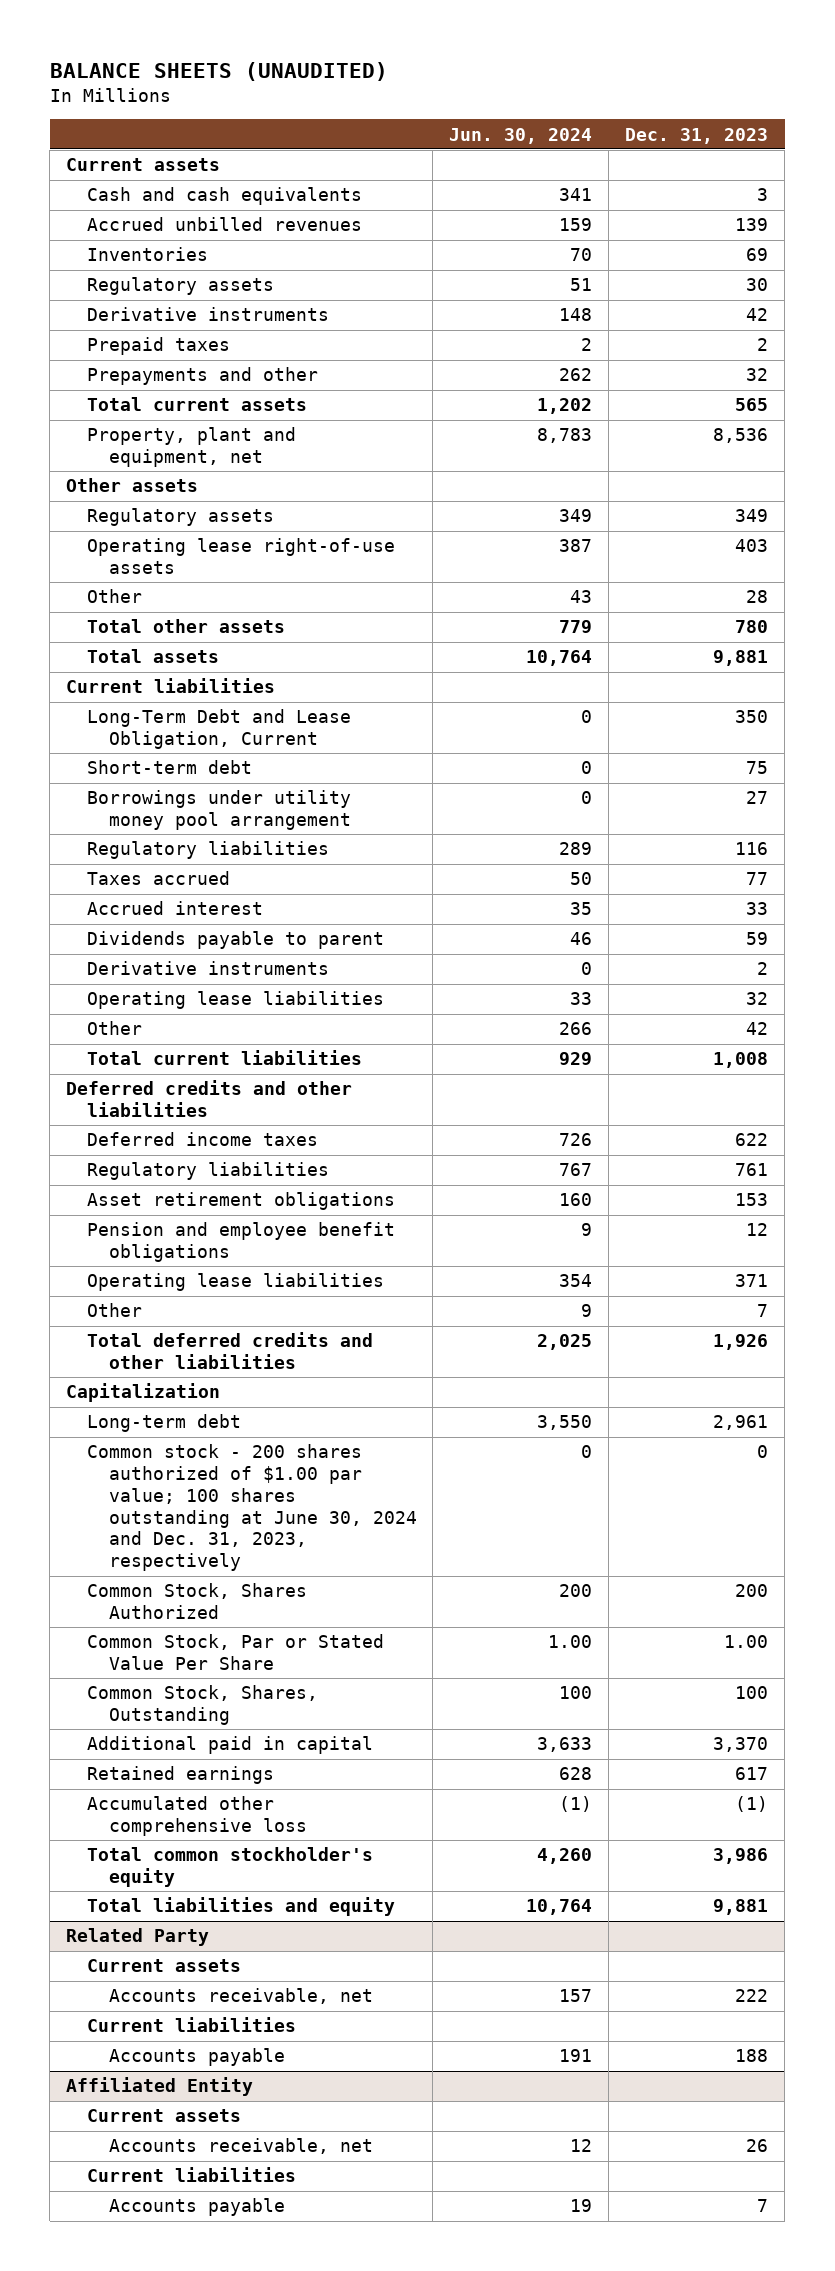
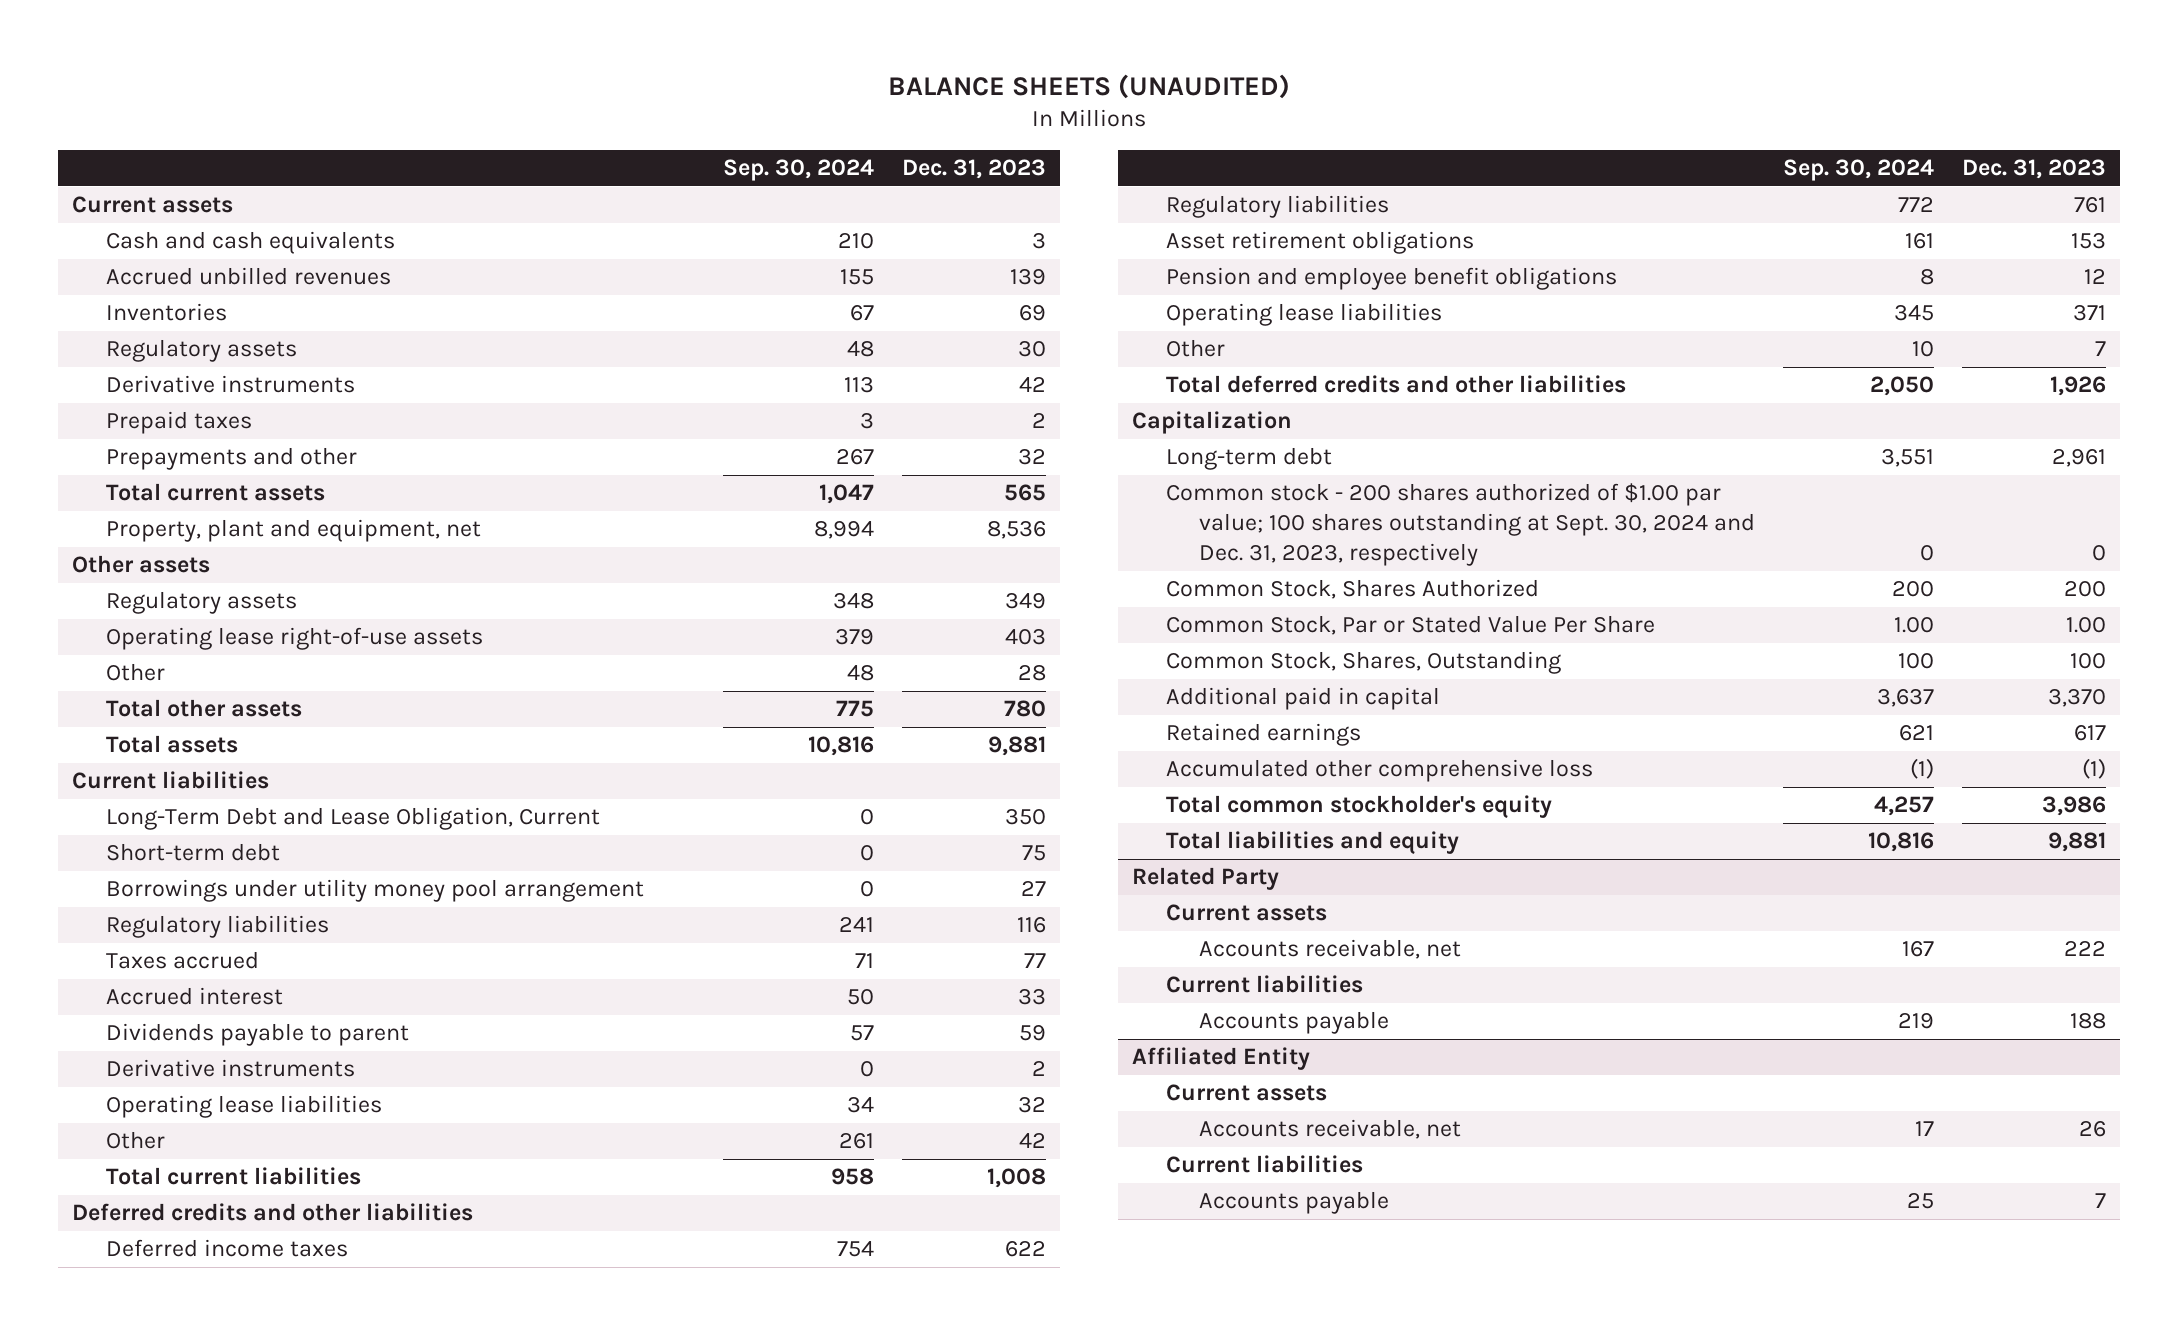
[449,127,593,144] Jun. 30, 2024 -> none
none -> [723,159,875,182] Sep. 30, 2024
[87,1444,417,1572] Common stock - 200 shares authorized of $1.00 par value; 100 shares outstanding at June 30, 2024 and Dec. 31, 2023, respectively -> [1165,483,1756,566] Common stock - 200 shares authorized of $1.00 par value; 100 shares outstanding at Sept. 30, 2024 and Dec. 31, 2023, respectively

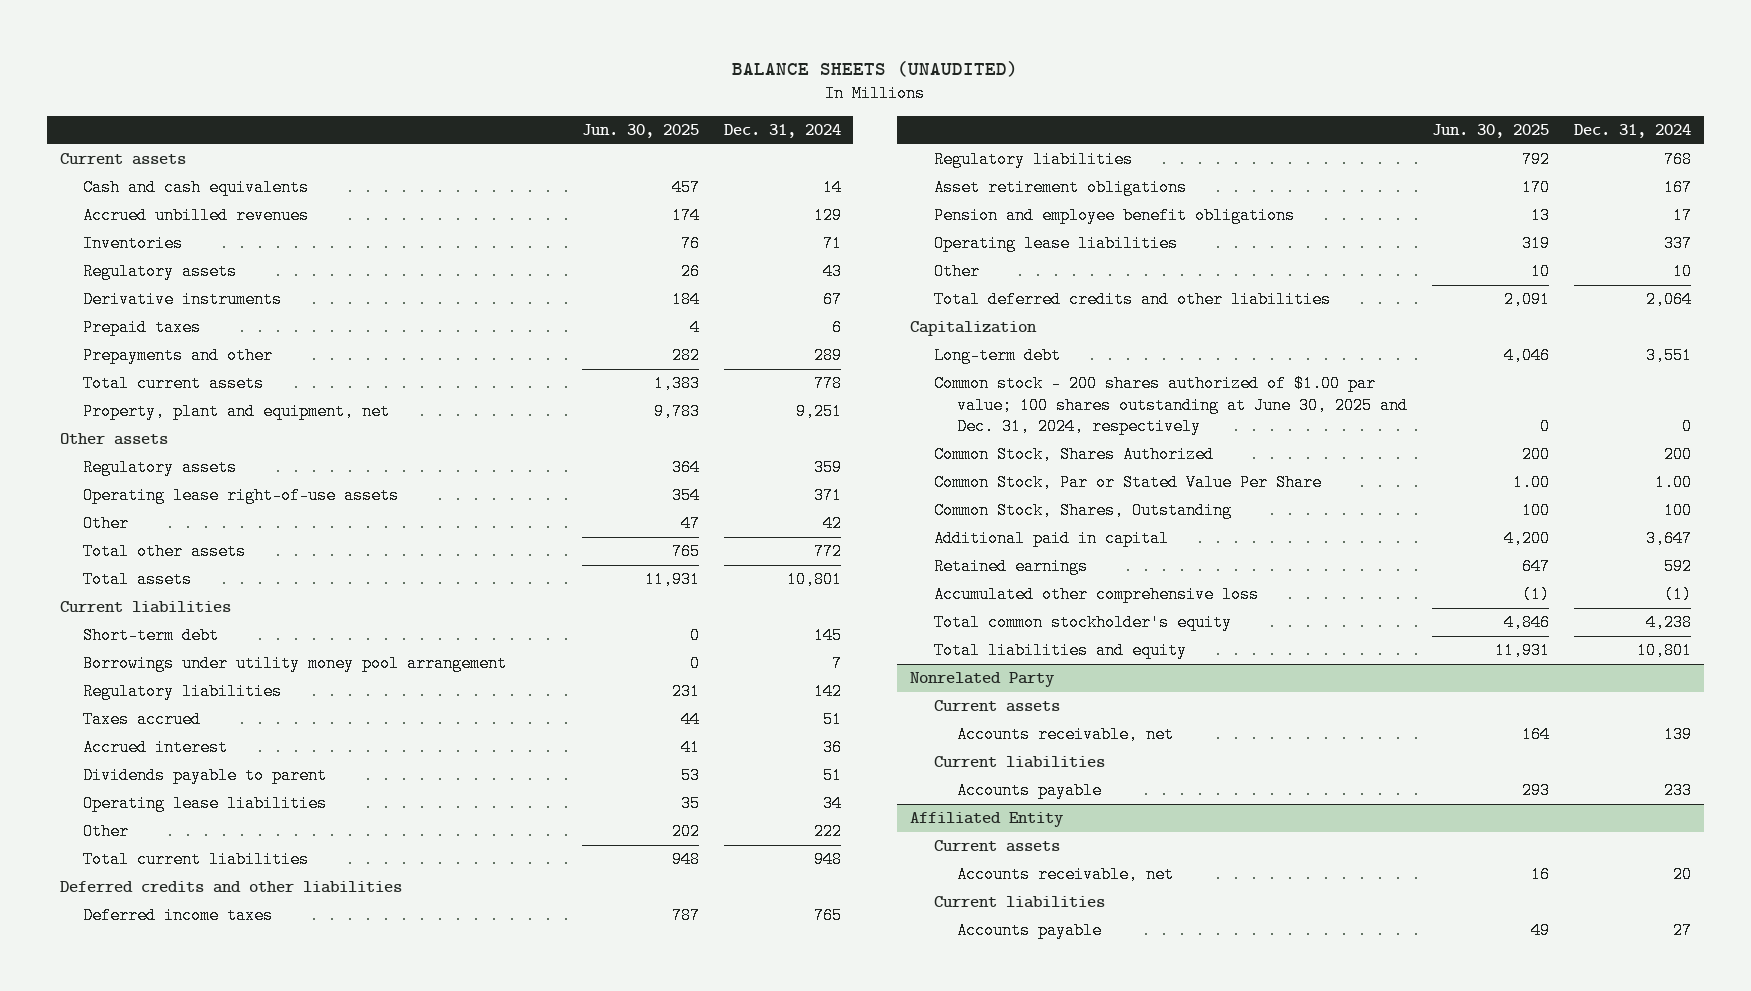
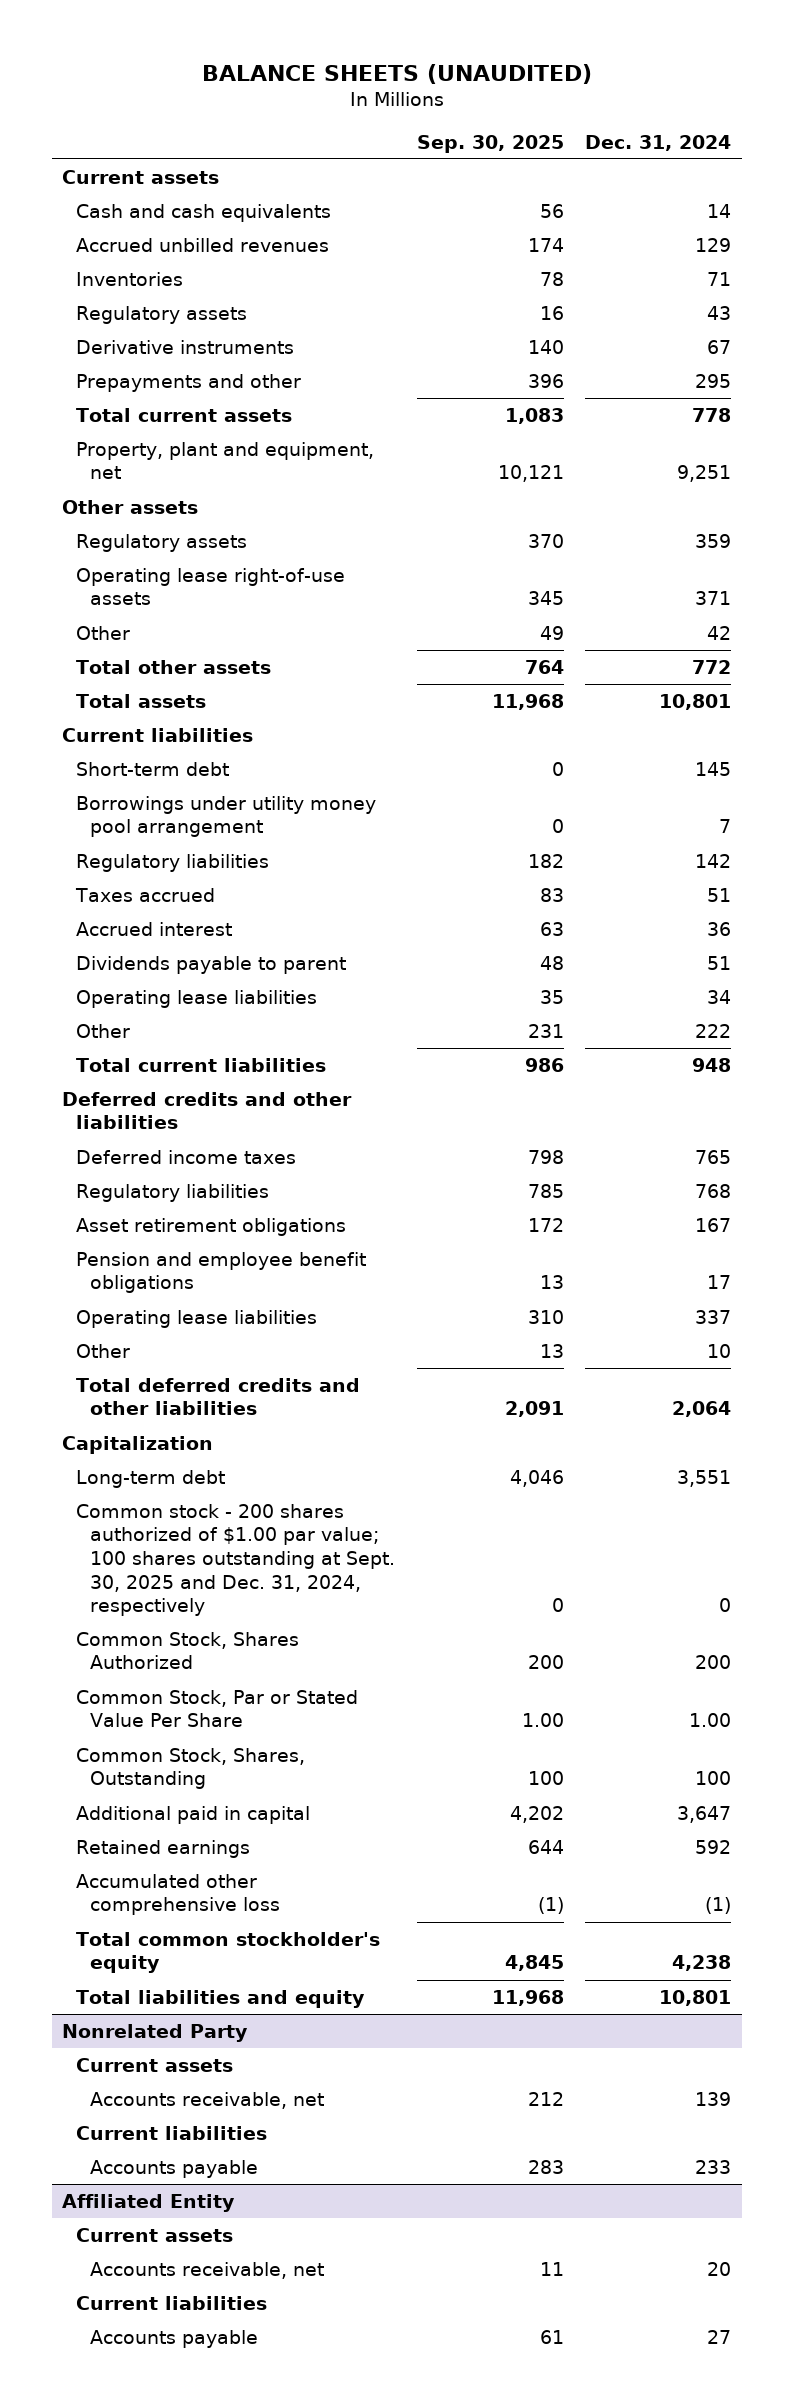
[582,124,700,139] Jun. 30, 2025 -> none
none -> [416,134,564,153] Sep. 30, 2025
[83,319,202,337] Prepaid taxes -> none
[813,347,842,365] 289 -> [695,373,732,388] 295
[933,375,1409,436] Common stock - 200 shares authorized of $1.00 par value; 100 shares outstanding at June 30, 2025 and Dec. 31, 2024, respectively -> [76,1503,396,1617] Common stock - 200 shares authorized of $1.00 par value; 100 shares outstanding at Sept. 30, 2025 and Dec. 31, 2024, respectively

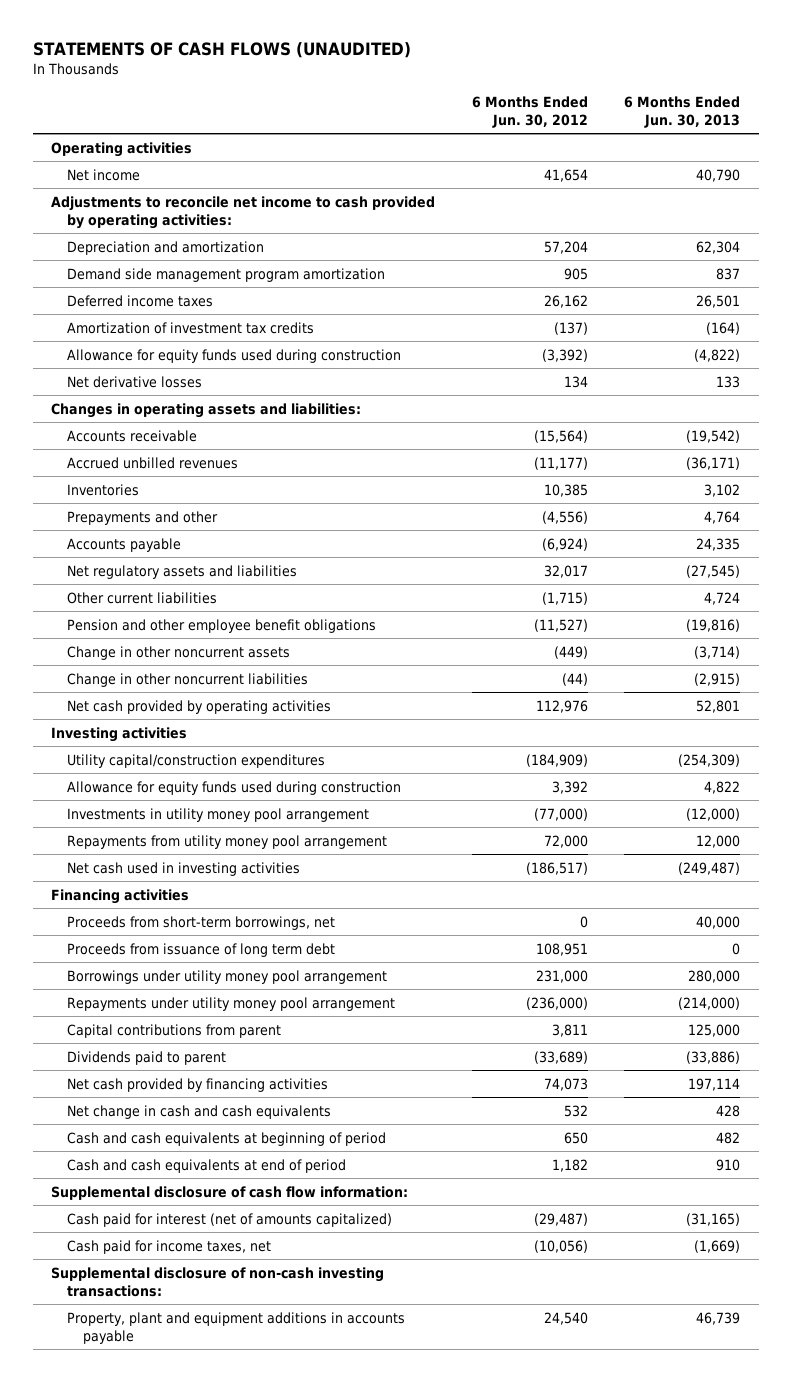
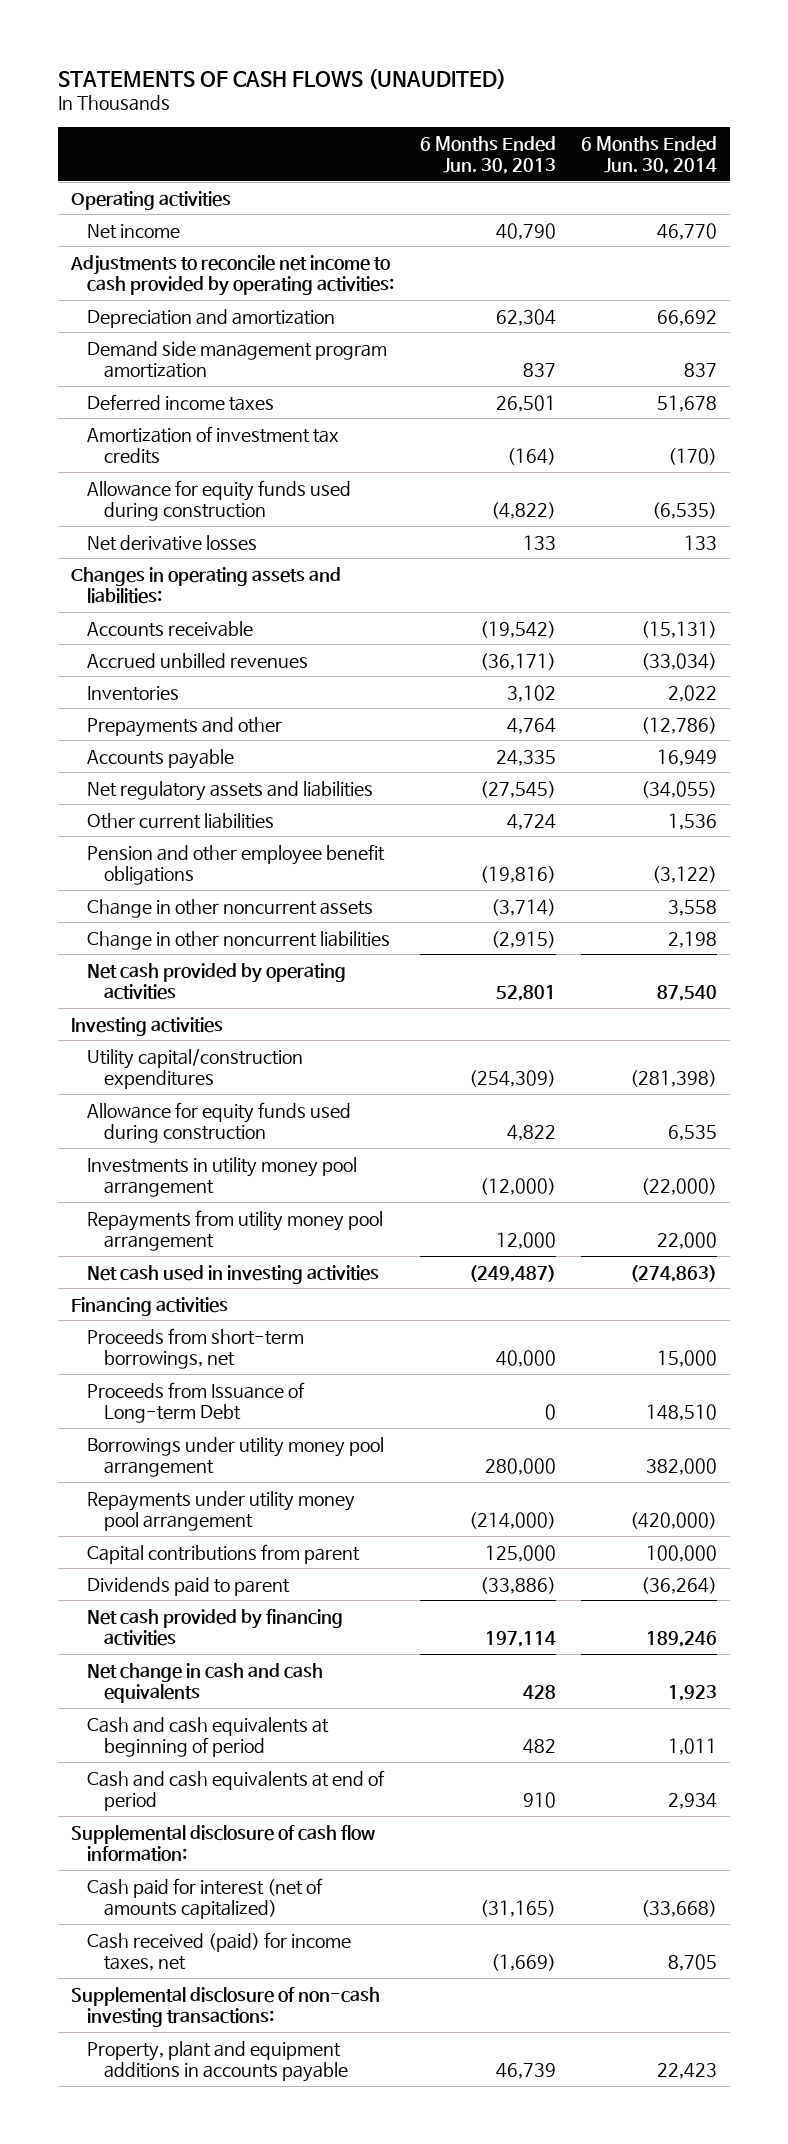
[471,96,588,129] 6 Months Ended Jun. 30, 2012 -> none
none -> [581,135,718,174] 6 Months Ended Jun. 30, 2014
[67,942,336,957] Proceeds from issuance of long term debt -> [87,1381,306,1423] Proceeds from Issuance of Long-term Debt
[67,1239,272,1254] Cash paid for income taxes, net -> [87,1931,352,1971] Cash received (paid) for income taxes, net

